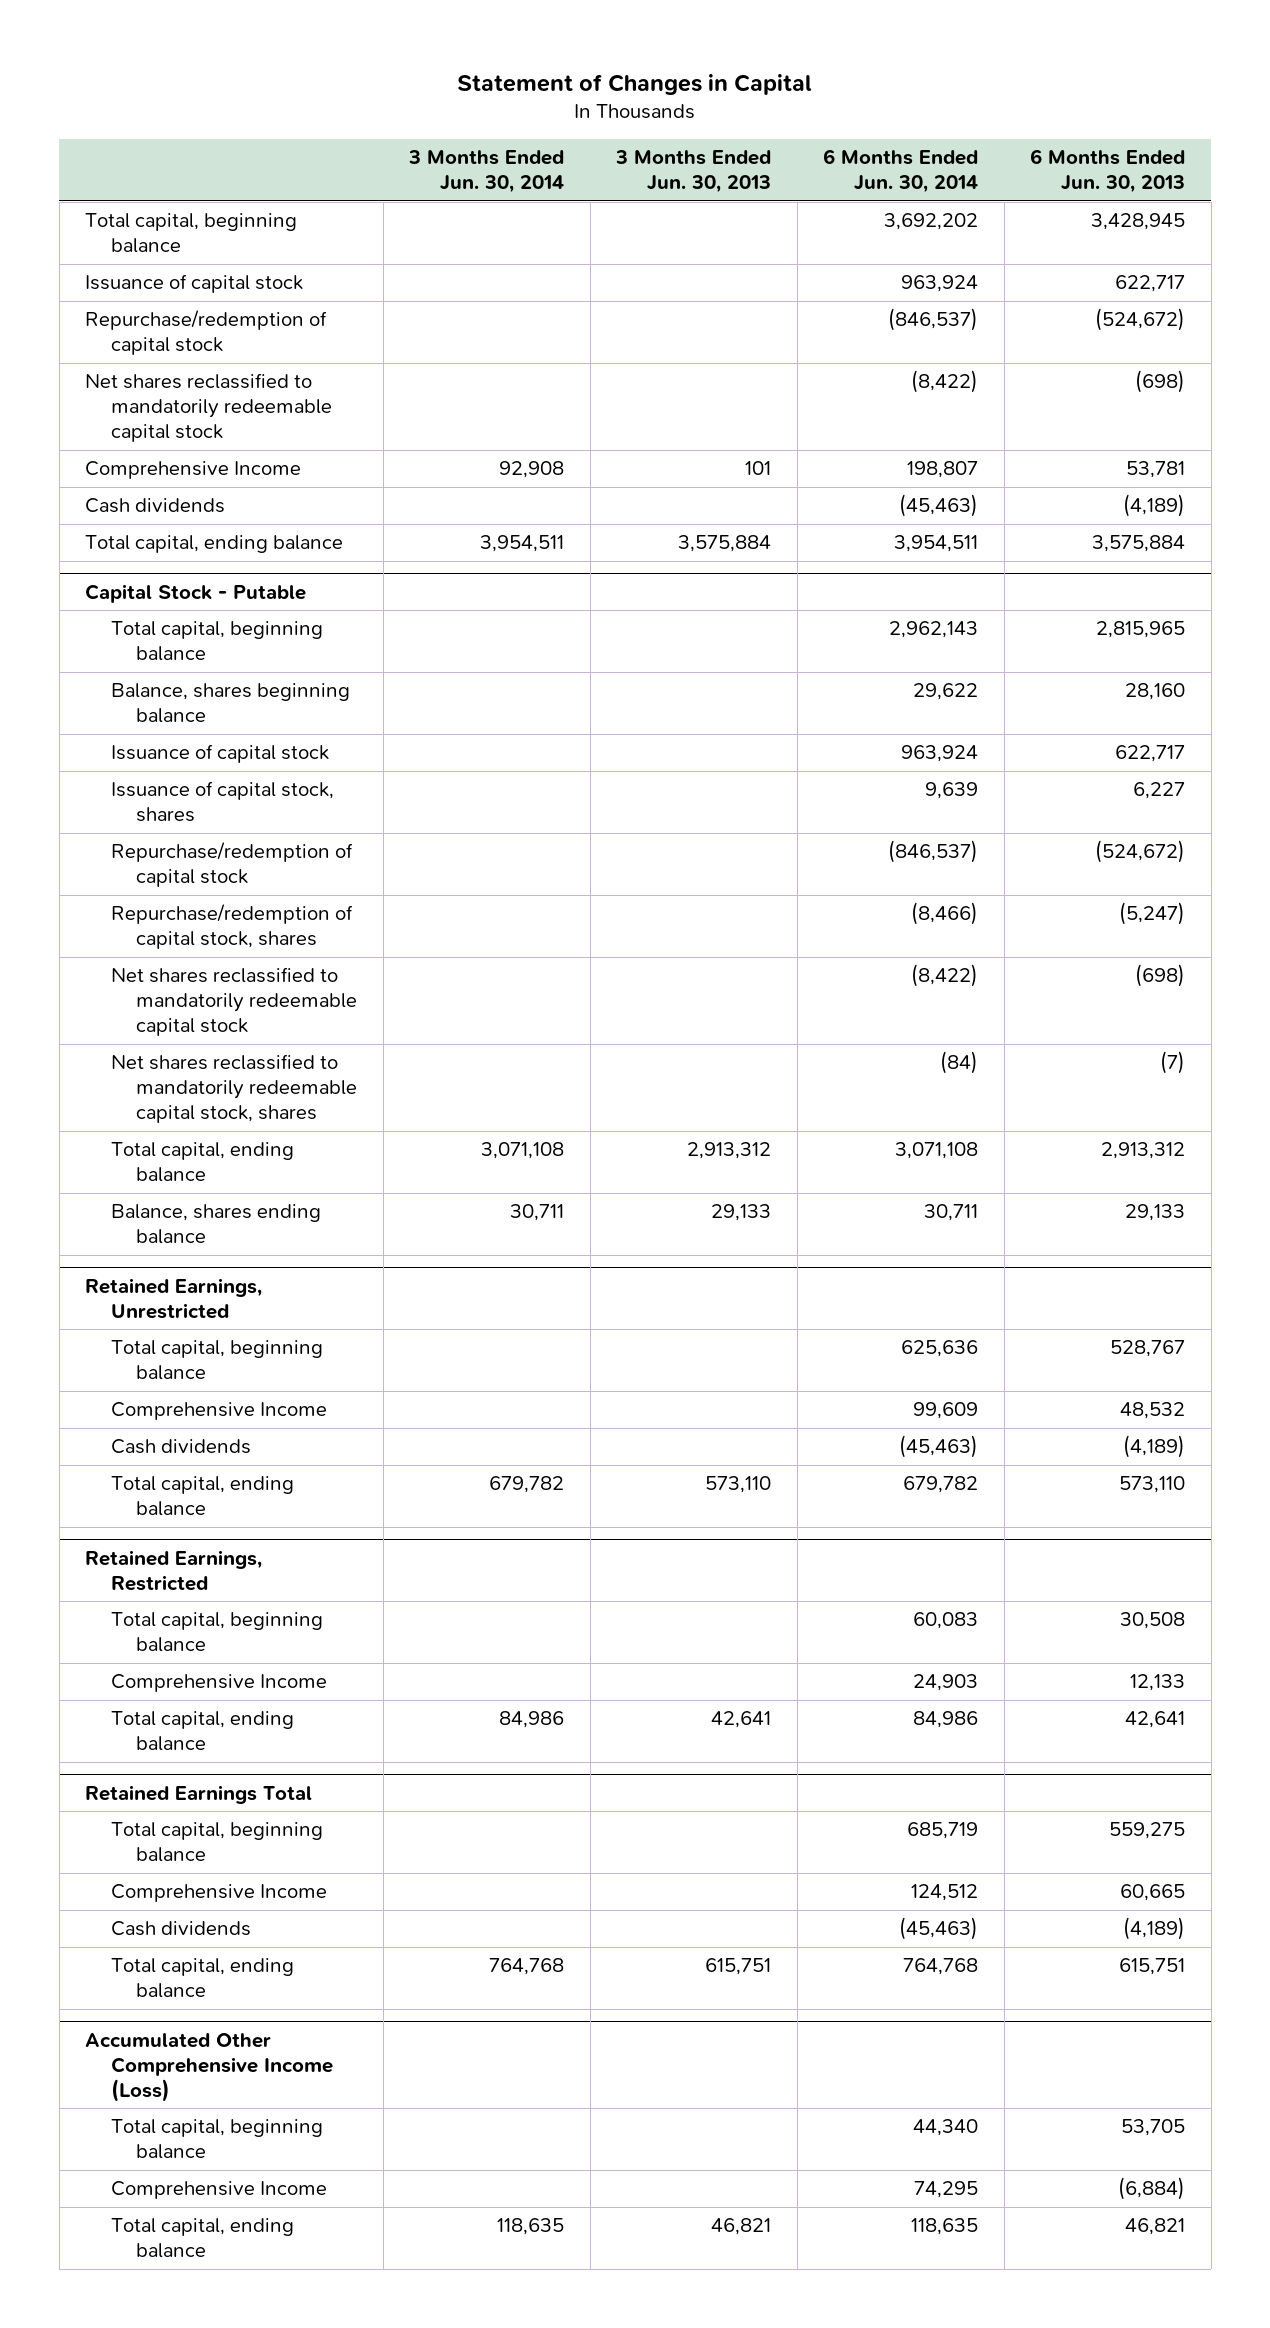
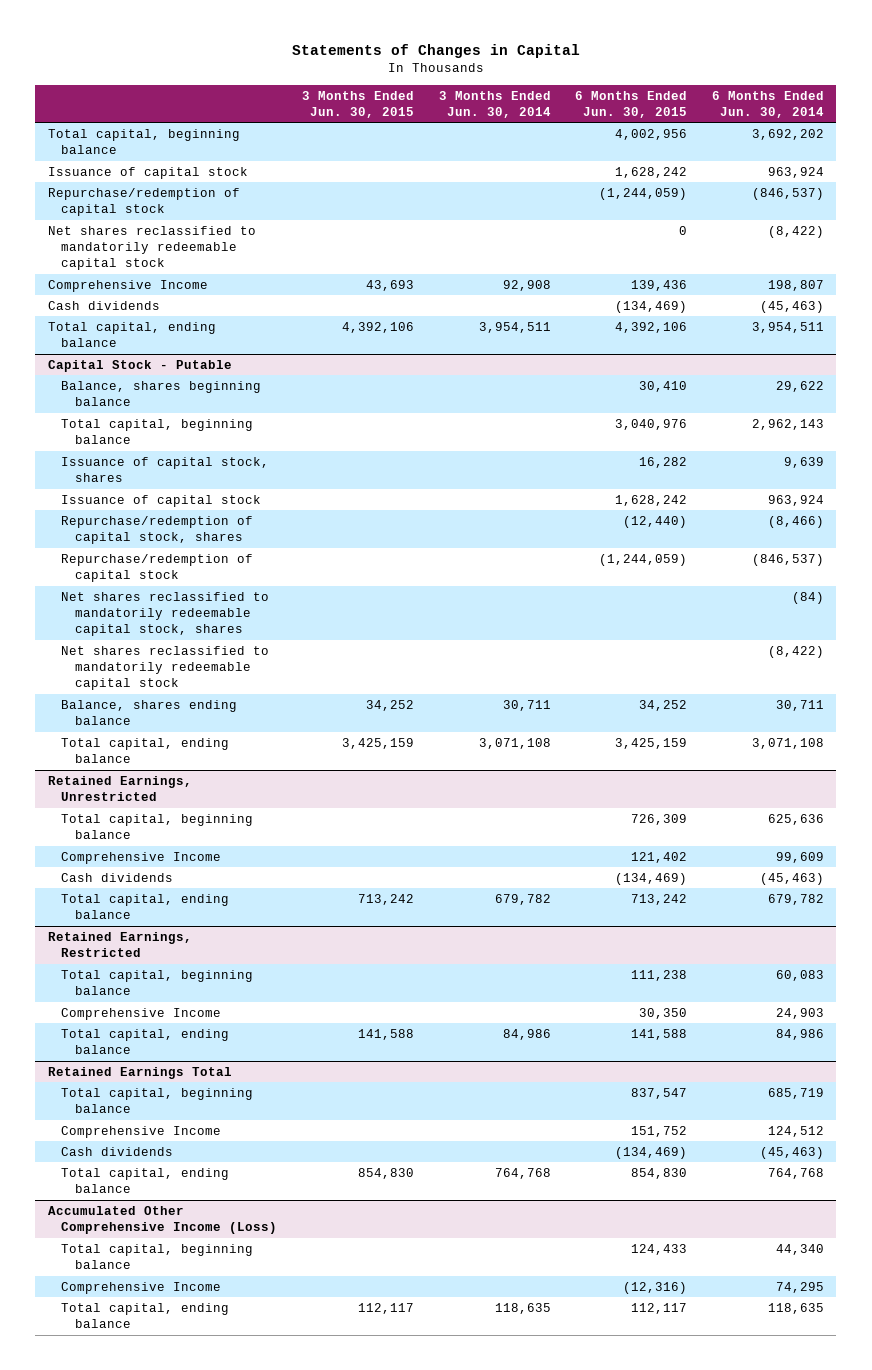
[457,73,813,95] Statement of Changes in Capital -> [291,43,580,58] Statements of Changes in Capital
[615,150,772,193] 3 Months Ended Jun. 30, 2013 -> none
[1030,149,1186,193] 6 Months Ended Jun. 30, 2013 -> none
none -> [301,90,414,118] 3 Months Ended Jun. 30, 2015
none -> [575,90,688,118] 6 Months Ended Jun. 30, 2015
[110,621,323,662] Total capital, beginning balance -> [61,418,254,445] Total capital, beginning balance
[110,744,329,764] Issuance of capital stock -> [61,494,262,507] Issuance of capital stock
[110,842,353,888] Repurchase/redemption of capital stock -> [61,553,254,583] Repurchase/redemption of capital stock
[110,967,358,1037] Net shares reclassified to mandatorily redeemable capital stock -> [61,645,270,691] Net shares reclassified to mandatorily redeemable capital stock
[110,1142,294,1183] Total capital, ending balance -> [61,737,230,764] Total capital, ending balance

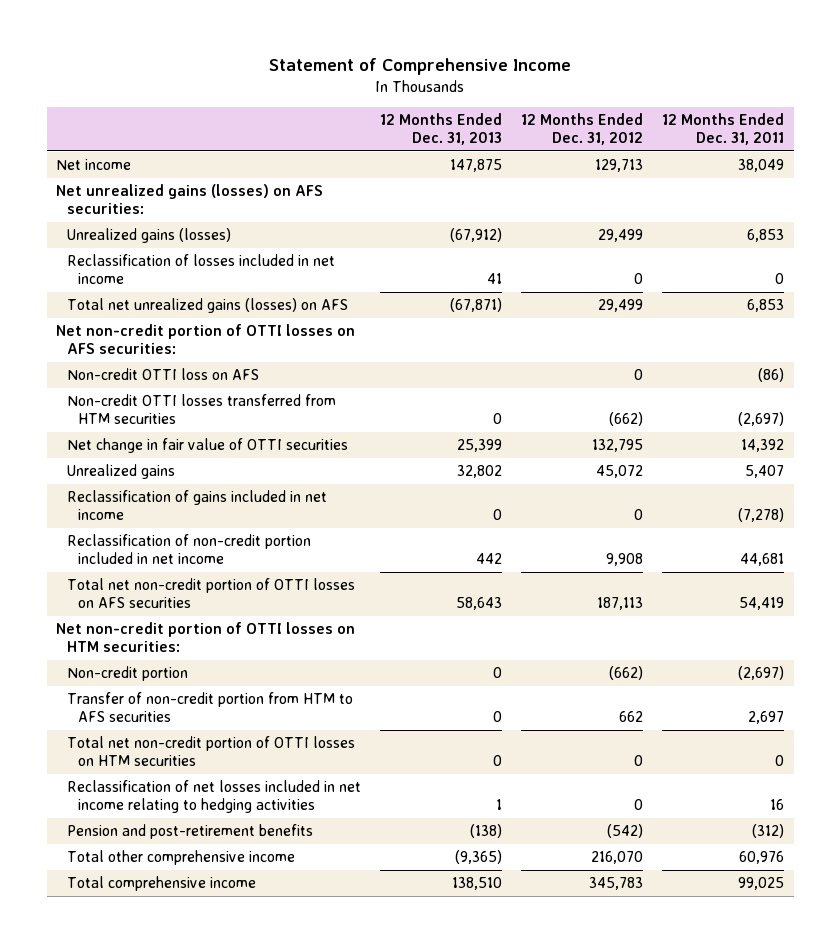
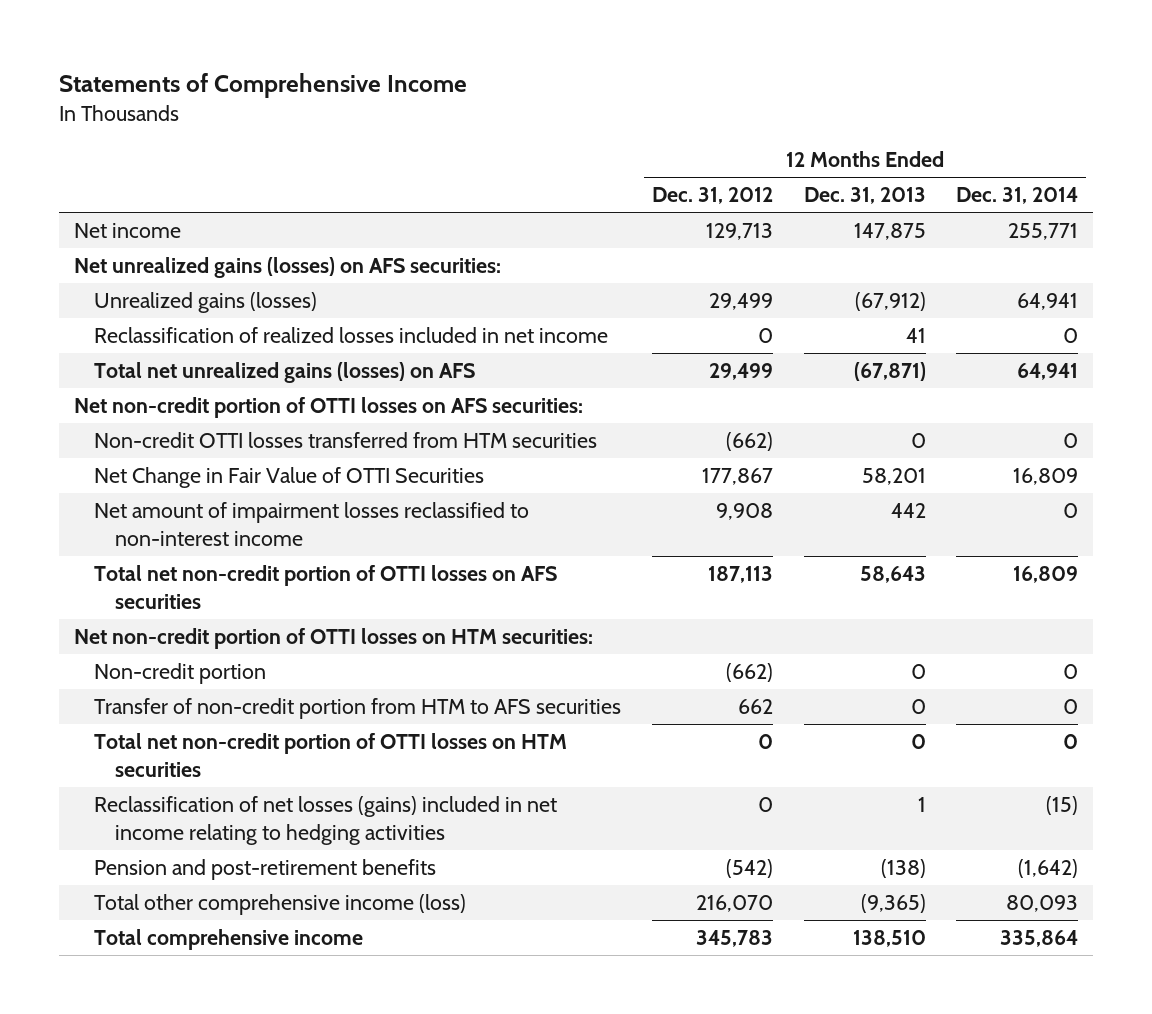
[269,57,572,75] Statement of Comprehensive Income -> [58,73,467,99] Statements of Comprehensive Income
[662,113,785,146] 12 Months Ended Dec. 31, 2011 -> none
none -> [956,187,1079,205] Dec. 31, 2014
[67,254,336,285] Reclassification of losses included in net income -> [94,326,609,343] Reclassification of realized losses included in net income
[67,368,260,381] Non-credit OTTI loss on AFS -> none
[67,464,176,480] Unrealized gains -> none
[67,490,328,521] Reclassification of gains included in net income -> none
[67,438,349,454] Net change in fair value of OTTI securities -> [94,466,485,488] Net Change in Fair Value of OTTI Securities
[457,439,503,453] 25,399 -> [861,467,926,485] 58,201
[592,439,644,453] 132,795 -> [702,467,774,485] 177,867
[67,534,312,565] Reclassification of non-credit portion included in net income -> [94,501,530,546] Net amount of impairment losses reclassified to non-interest income
[67,780,362,814] Reclassification of net losses included in net income relating to hedging activities -> [94,795,558,845] Reclassification of net losses (gains) included in net income relating to hedging activities
[67,850,296,866] Total other comprehensive income -> [94,893,467,915] Total other comprehensive income (loss)

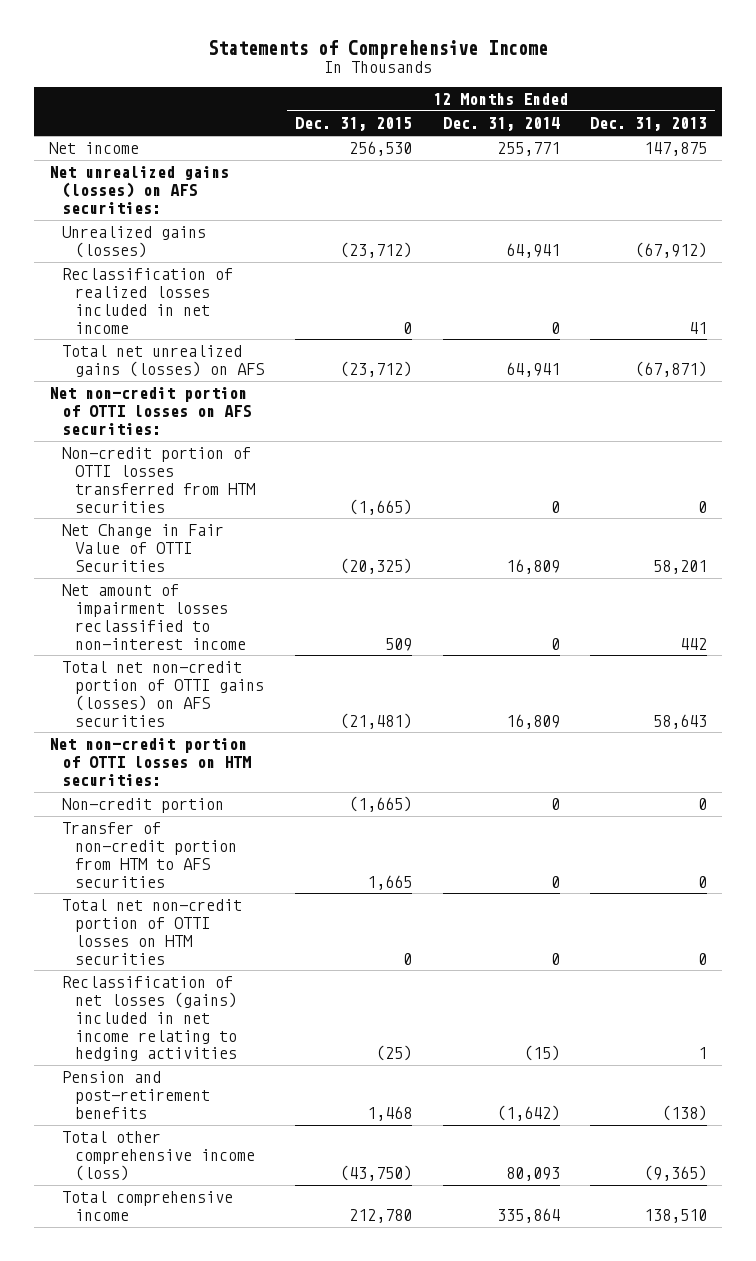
[652,187,774,205] Dec. 31, 2012 -> none
none -> [294,117,412,132] Dec. 31, 2015
[94,431,598,448] Non-credit OTTI losses transferred from HTM securities -> [62,447,256,513] Non-credit portion of OTTI losses transferred from HTM securities
[94,564,558,609] Total net non-credit portion of OTTI losses on AFS securities -> [62,661,265,727] Total net non-credit portion of OTTI gains (losses) on AFS securities

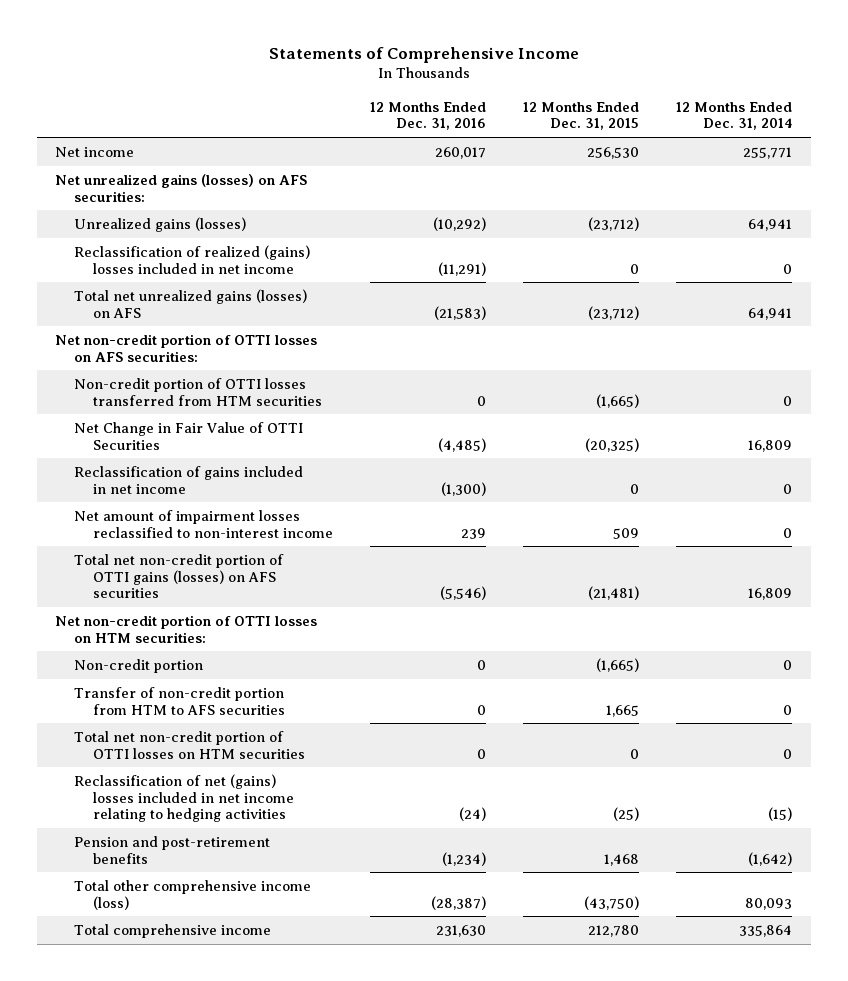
[590,117,708,132] Dec. 31, 2013 -> none
none -> [369,101,486,131] 12 Months Ended Dec. 31, 2016
[62,268,234,334] Reclassification of realized losses included in net income -> [74,244,311,274] Reclassification of realized (gains) losses included in net income
none -> [74,465,304,494] Reclassification of gains included in net income
[62,976,238,1062] Reclassification of net losses (gains) included in net income relating to hedging activities -> [74,773,294,823] Reclassification of net (gains) losses included in net income relating to hedging activities

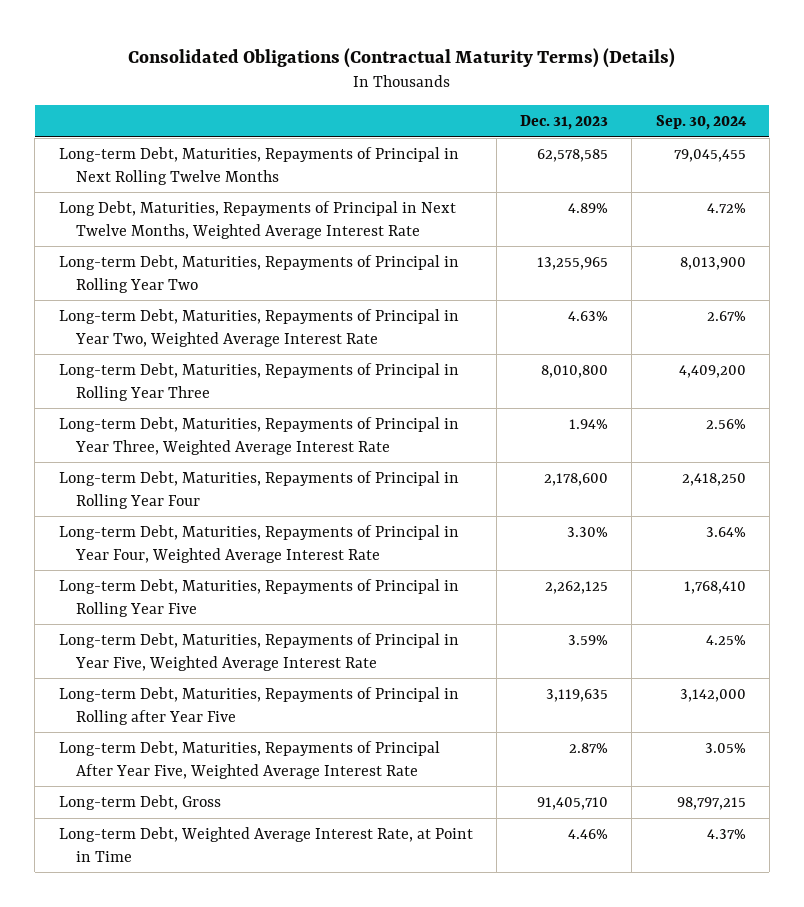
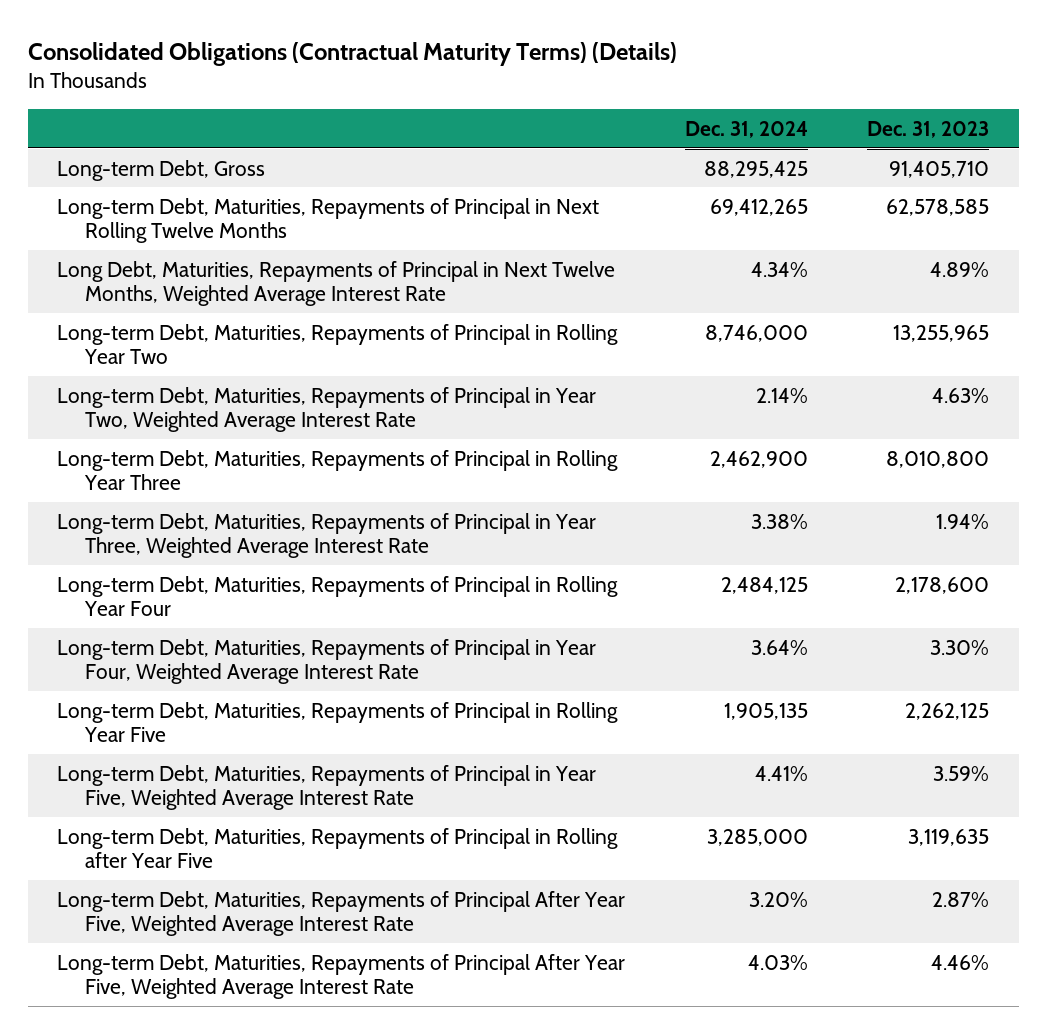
[655,114,747,130] Sep. 30, 2024 -> none
none -> [684,120,808,138] Dec. 31, 2024
[58,795,221,811] Long-term Debt, Gross -> [57,159,266,181] Long-term Debt, Gross
[58,827,473,862] Long-term Debt, Weighted Average Interest Rate, at Point in Time -> [57,953,626,999] Long-term Debt, Maturities, Repayments of Principal After Year Five, Weighted Average Interest Rate

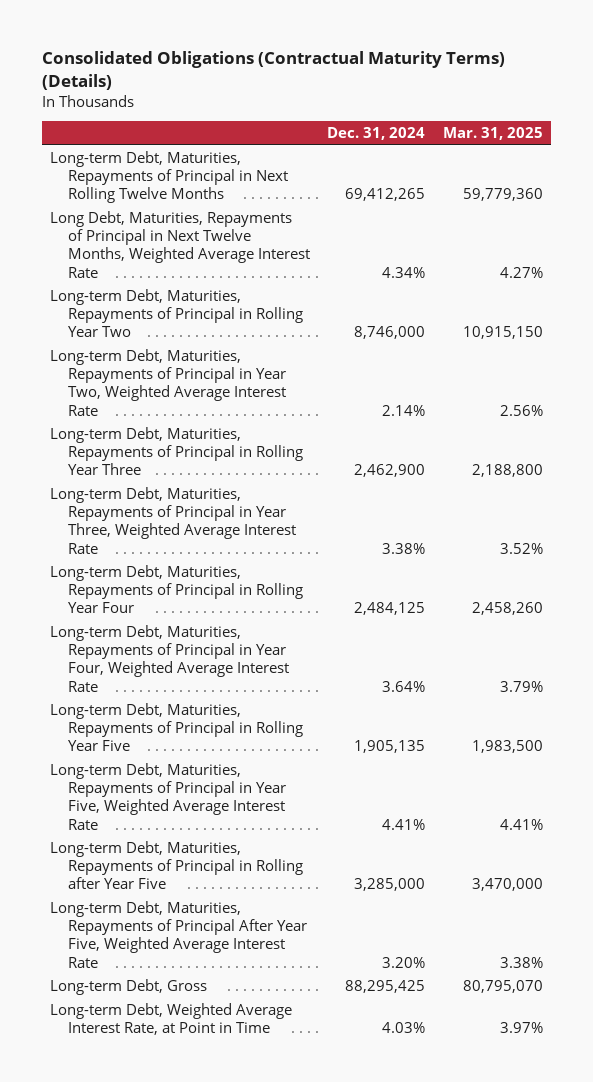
[867,120,990,138] Dec. 31, 2023 -> none
none -> [442,127,543,141] Mar. 31, 2025
[57,159,266,181] Long-term Debt, Gross -> [50,979,208,996] Long-term Debt, Gross
[57,953,626,999] Long-term Debt, Maturities, Repayments of Principal After Year Five, Weighted Average Interest Rate -> [50,1003,293,1036] Long-term Debt, Weighted Average Interest Rate, at Point in Time

